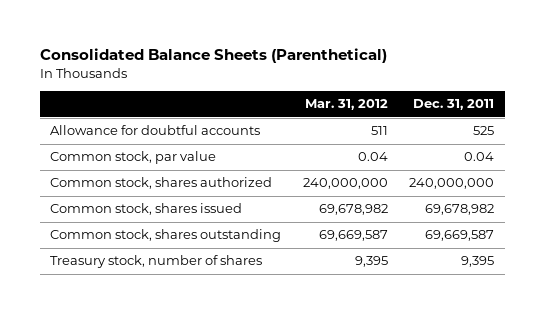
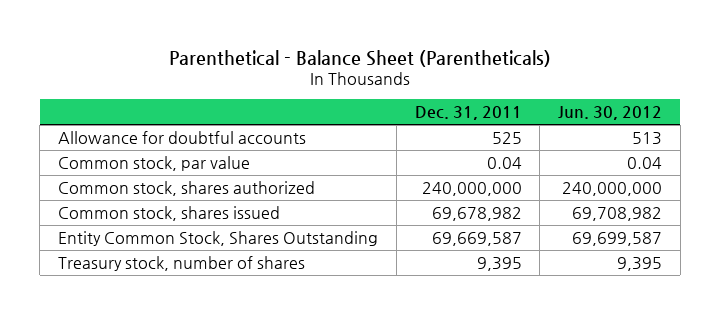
[39,48,387,64] Consolidated Balance Sheets (Parenthetical) -> [169,49,552,67] Parenthetical - Balance Sheet (Parentheticals)
[304,99,388,111] Mar. 31, 2012 -> none
none -> [558,106,663,121] Jun. 30, 2012
[50,229,282,243] Common stock, shares outstanding -> [58,230,379,246] Entity Common Stock, Shares Outstanding

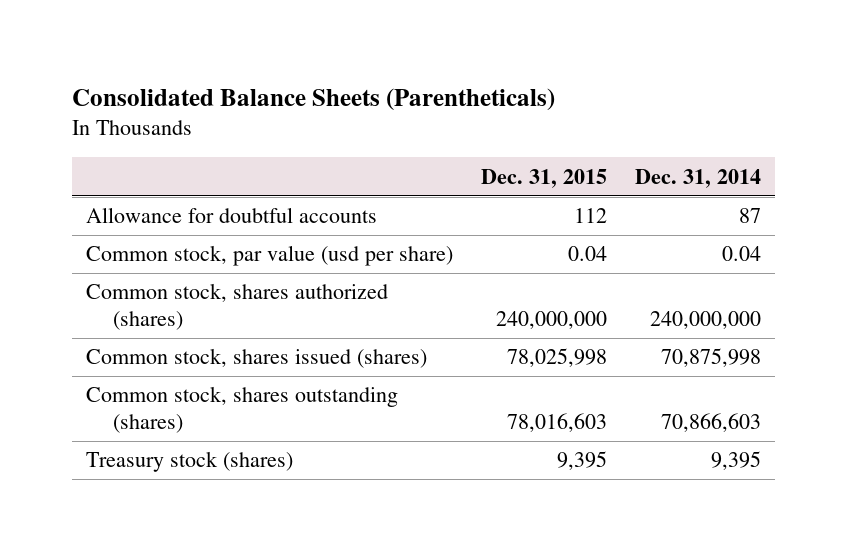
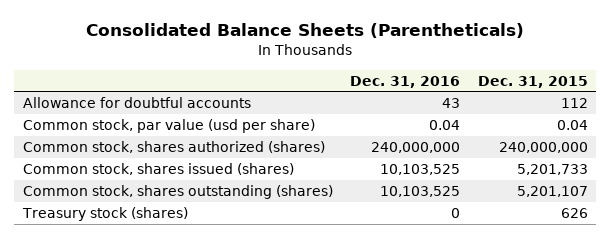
[635,168,762,188] Dec. 31, 2014 -> none
none -> [350,75,461,88] Dec. 31, 2016
[507,348,608,368] 78,025,998 -> [516,163,588,175] 5,201,733
[507,412,608,432] 78,016,603 -> [516,185,588,197] 5,201,107
[557,451,608,471] 9,395 -> [560,207,588,218] 626

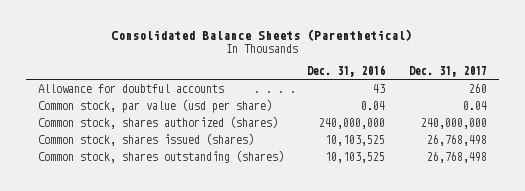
[86,23,525,39] Consolidated Balance Sheets (Parentheticals) -> [111,29,413,42] Consolidated Balance Sheets (Parenthetical)
[477,75,588,88] Dec. 31, 2015 -> none
none -> [409,65,488,77] Dec. 31, 2017
[22,206,189,221] Treasury stock (shares) -> none

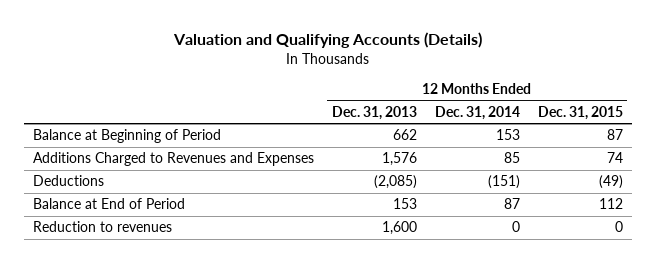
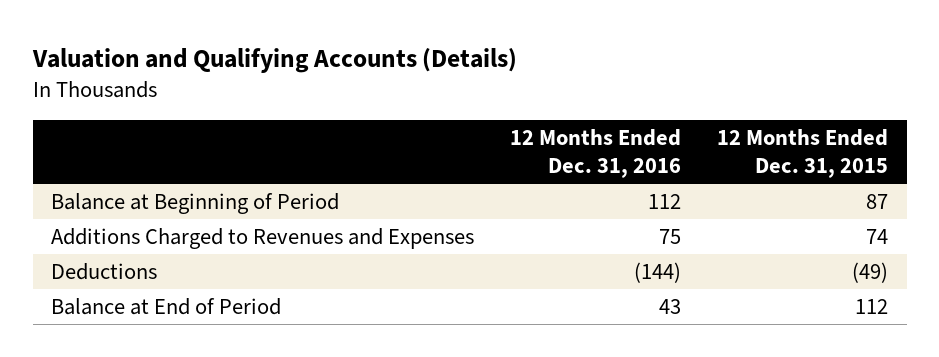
[331,105,417,120] Dec. 31, 2013 -> none
[434,105,520,120] Dec. 31, 2014 -> none
none -> [510,128,682,178] 12 Months Ended Dec. 31, 2016
[32,221,172,233] Reduction to revenues -> none

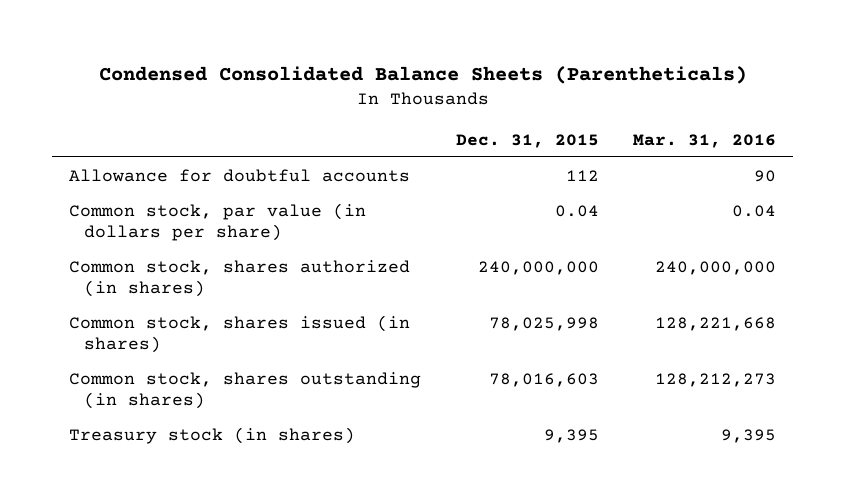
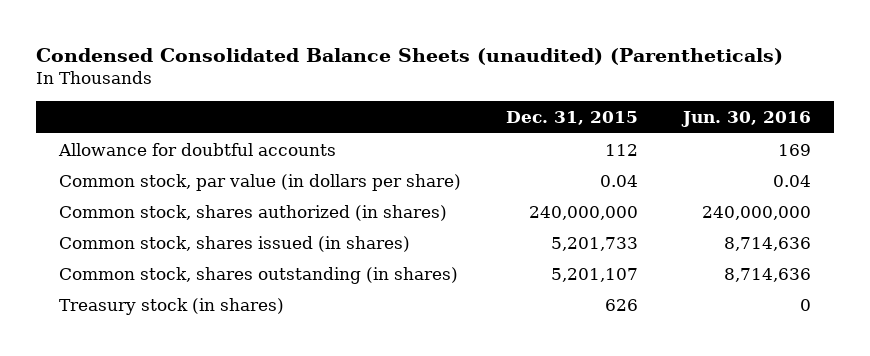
[98,66,747,85] Condensed Consolidated Balance Sheets (Parentheticals) -> [35,47,783,65] Condensed Consolidated Balance Sheets (unaudited) (Parentheticals)
[632,133,776,148] Mar. 31, 2016 -> none
none -> [681,111,812,128] Jun. 30, 2016
[488,316,599,331] 78,025,998 -> [550,236,638,251] 5,201,733
[488,372,599,387] 78,016,603 -> [550,267,638,282] 5,201,107
[543,428,599,443] 9,395 -> [604,298,638,311] 626

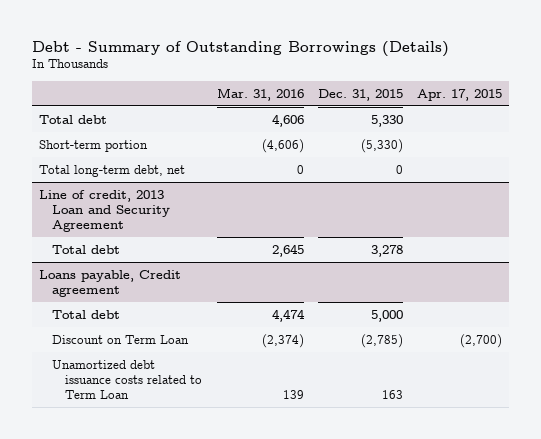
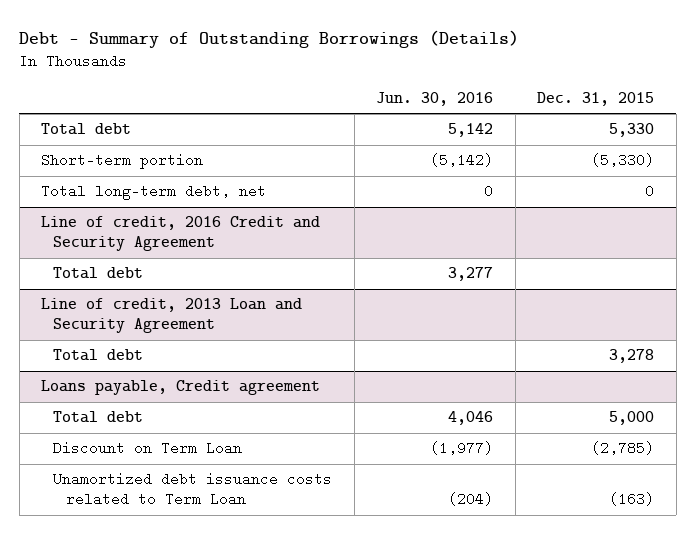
[216,87,304,101] Mar. 31, 2016 -> none
[416,88,502,101] Apr. 17, 2015 -> none
none -> [376,91,494,106] Jun. 30, 2016
none -> [41,216,321,252] Line of credit, 2016 Credit and Security Agreement
none -> [53,267,144,280] Total debt
[381,389,403,399] 163 -> [609,492,655,507] (163)

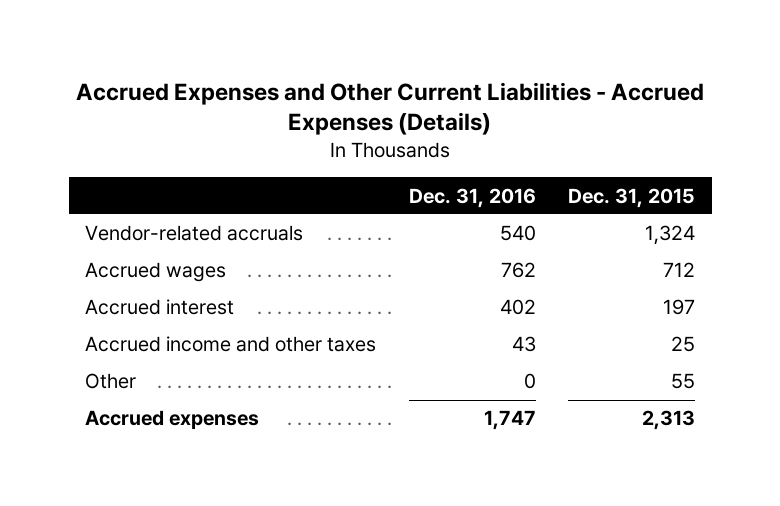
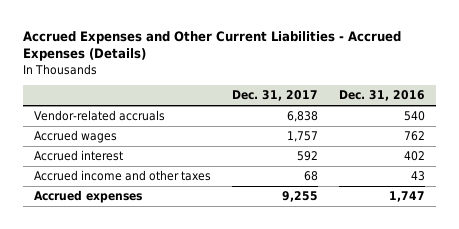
[568,187,696,208] Dec. 31, 2015 -> none
none -> [231,90,318,102] Dec. 31, 2017
[85,373,137,390] Other -> none

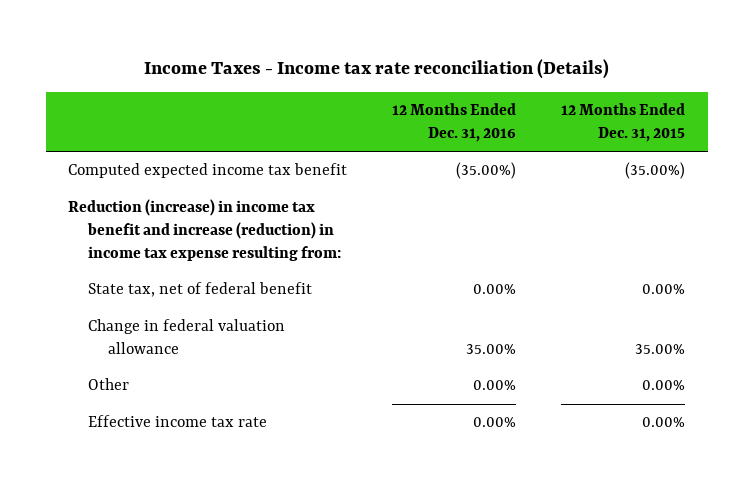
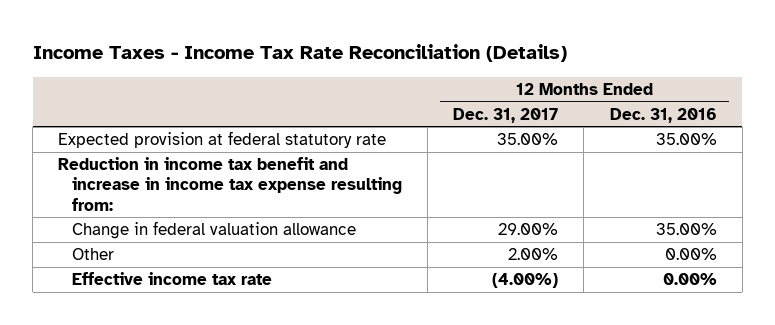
[143,58,609,79] Income Taxes - Income tax rate reconciliation (Details) -> [32,44,567,63] Income Taxes - Income Tax Rate Reconciliation (Details)
[561,103,686,143] 12 Months Ended Dec. 31, 2015 -> none
none -> [453,107,559,123] Dec. 31, 2017
[68,163,348,179] Computed expected income tax benefit -> none
[87,282,312,298] State tax, net of federal benefit -> none
none -> [58,131,387,149] Expected provision at federal statutory rate
[68,199,341,261] Reduction (increase) in income tax benefit and increase (reduction) in income tax expense resulting from: -> [58,157,402,211] Reduction in income tax benefit and increase in income tax expense resulting from:

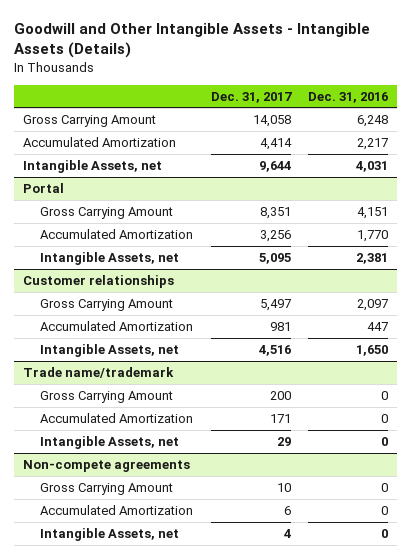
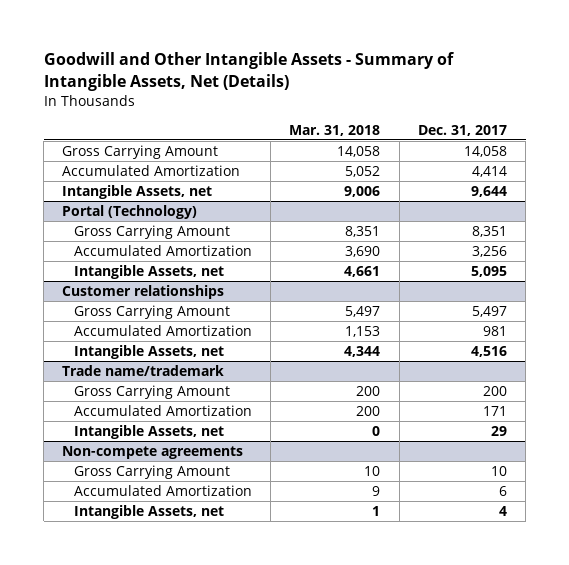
[14,23,371,59] Goodwill and Other Intangible Assets - Intangible Assets (Details) -> [43,52,454,92] Goodwill and Other Intangible Assets - Summary of Intangible Assets, Net (Details)
[308,91,389,103] Dec. 31, 2016 -> none
none -> [289,124,381,136] Mar. 31, 2018
[22,182,64,193] Portal -> [62,204,198,219] Portal (Technology)

